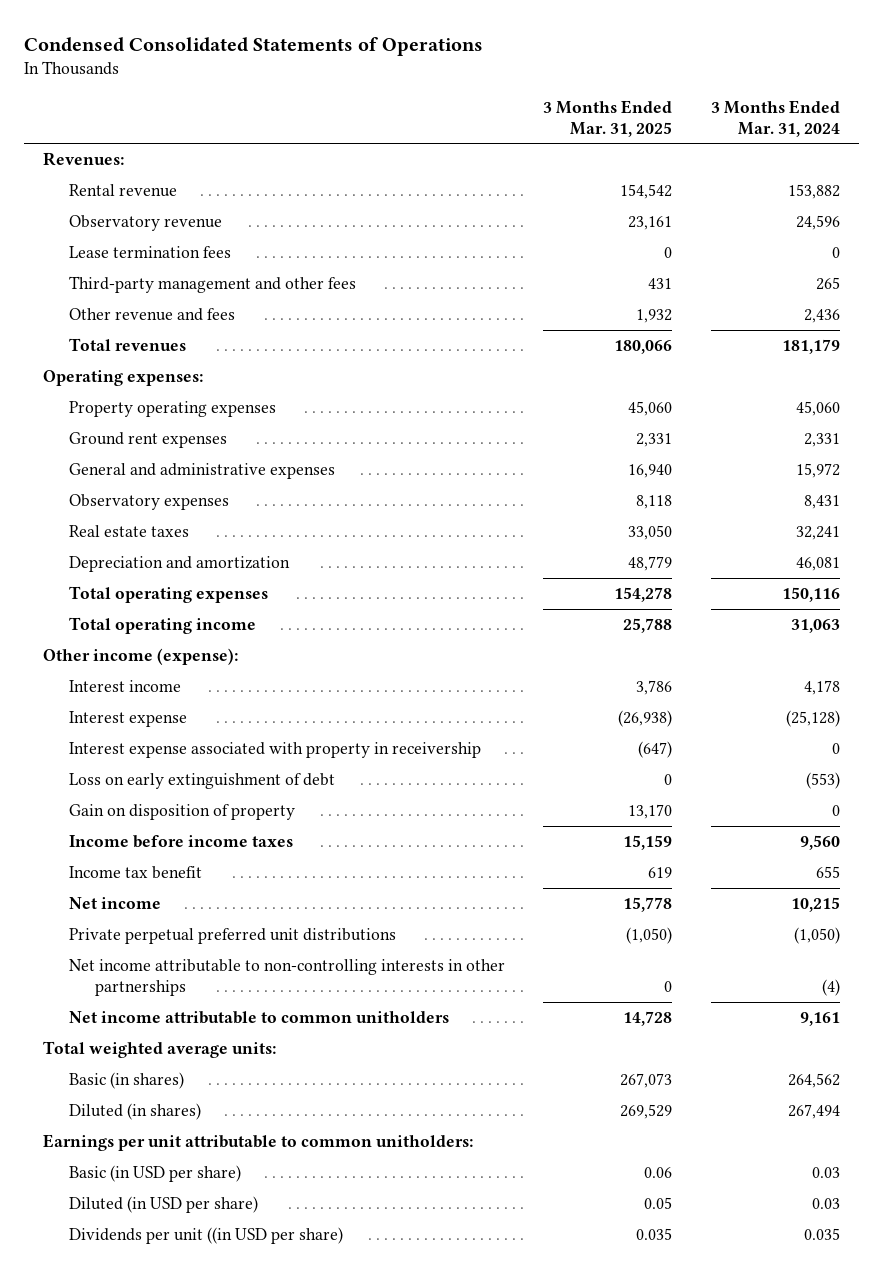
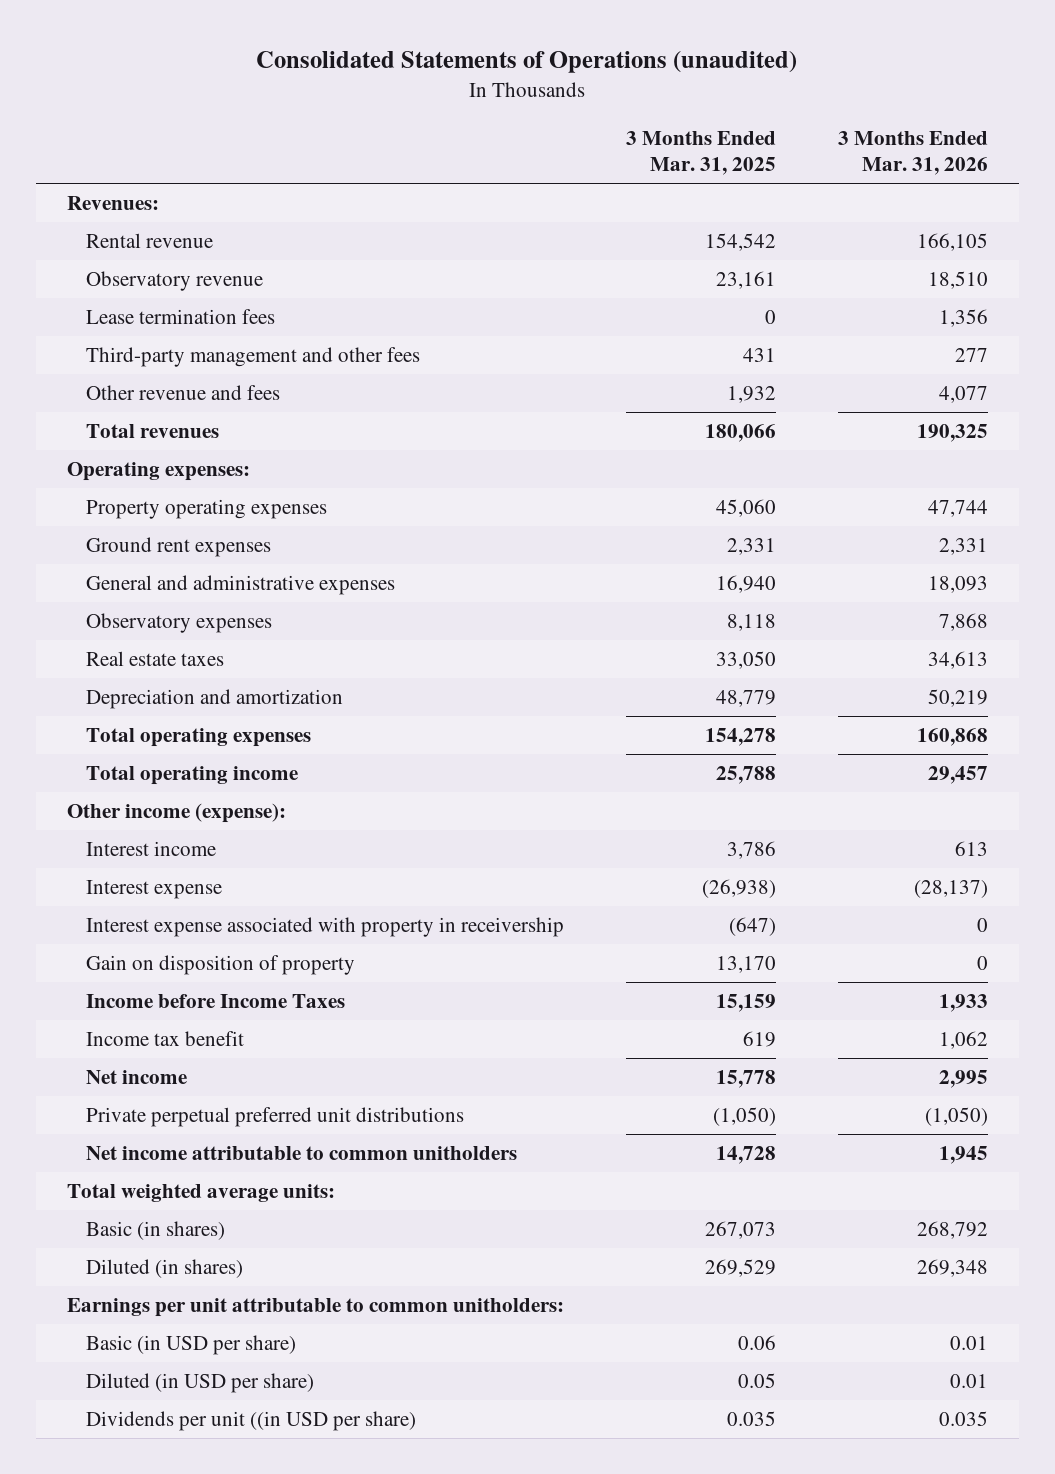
[23,36,483,56] Condensed Consolidated Statements of Operations -> [256,51,798,74] Consolidated Statements of Operations (unaudited)
[711,99,841,137] 3 Months Ended Mar. 31, 2024 -> none
none -> [838,130,989,176] 3 Months Ended Mar. 31, 2026
[68,773,335,790] Loss on early extinguishment of debt -> none
[68,835,293,849] Income before income taxes -> [86,994,346,1009] Income before Income Taxes
[68,959,505,996] Net income attributable to non-controlling interests in other partnerships -> none

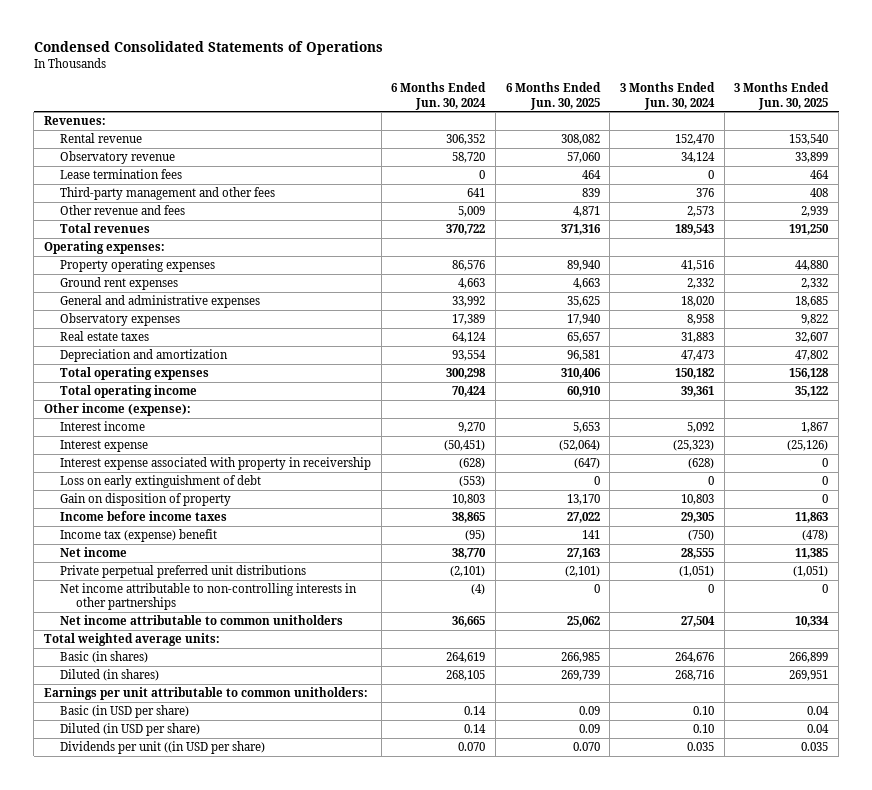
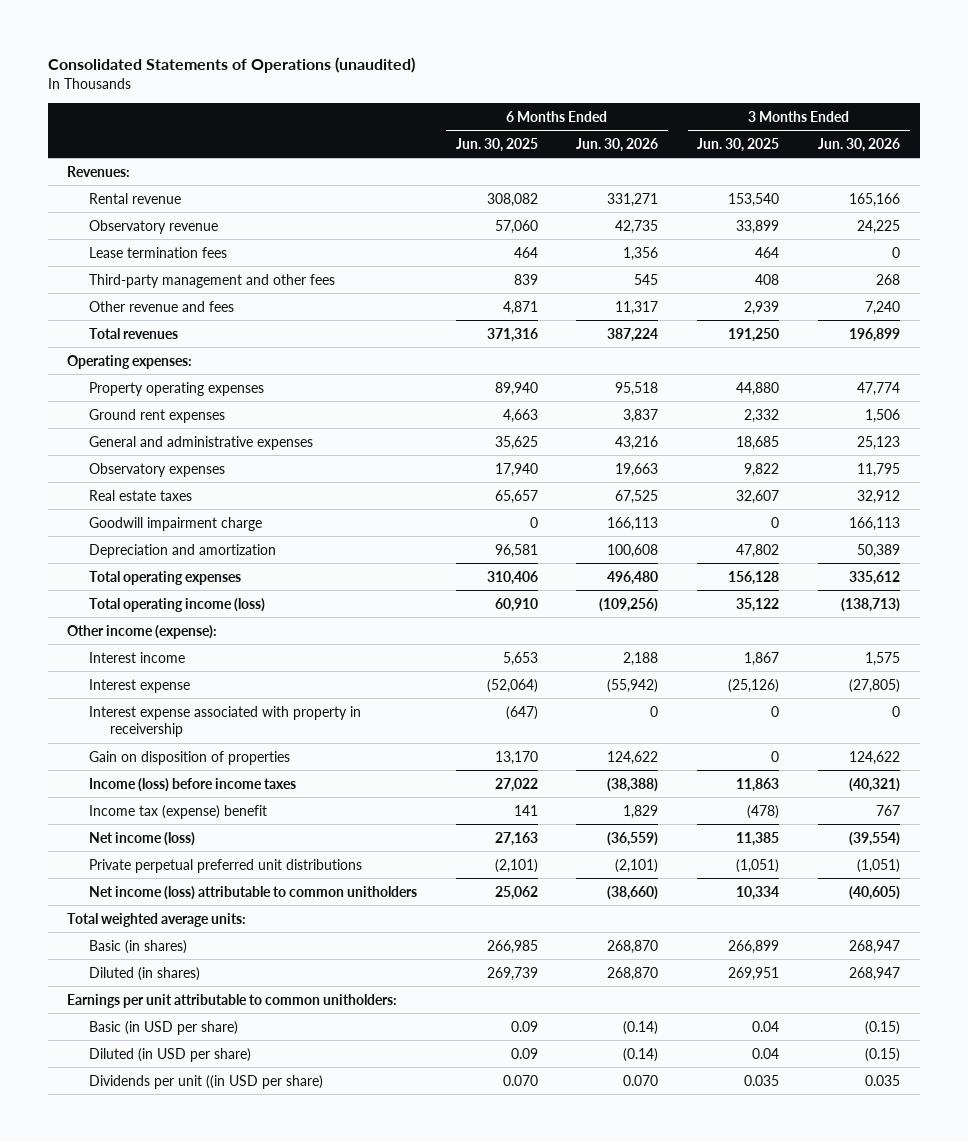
[33,40,383,55] Condensed Consolidated Statements of Operations -> [48,56,416,73] Consolidated Statements of Operations (unaudited)
[391,82,487,110] 6 Months Ended Jun. 30, 2024 -> none
[620,82,716,110] 3 Months Ended Jun. 30, 2024 -> none
none -> [576,137,659,152] Jun. 30, 2026
none -> [818,137,901,152] Jun. 30, 2026
none -> [88,516,262,531] Goodwill impairment charge
[60,384,198,398] Total operating income -> [88,597,265,612] Total operating income (loss)
[60,474,262,488] Loss on early extinguishment of debt -> none
[60,492,232,506] Gain on disposition of property -> [88,750,290,765] Gain on disposition of properties
[60,510,228,521] Income before income taxes -> [88,777,296,792] Income (loss) before income taxes
[60,546,128,557] Net income -> [88,831,195,846] Net income (loss)
[60,582,358,611] Net income attributable to non-controlling interests in other partnerships -> none
[60,614,344,625] Net income attributable to common unitholders -> [88,885,417,900] Net income (loss) attributable to common unitholders

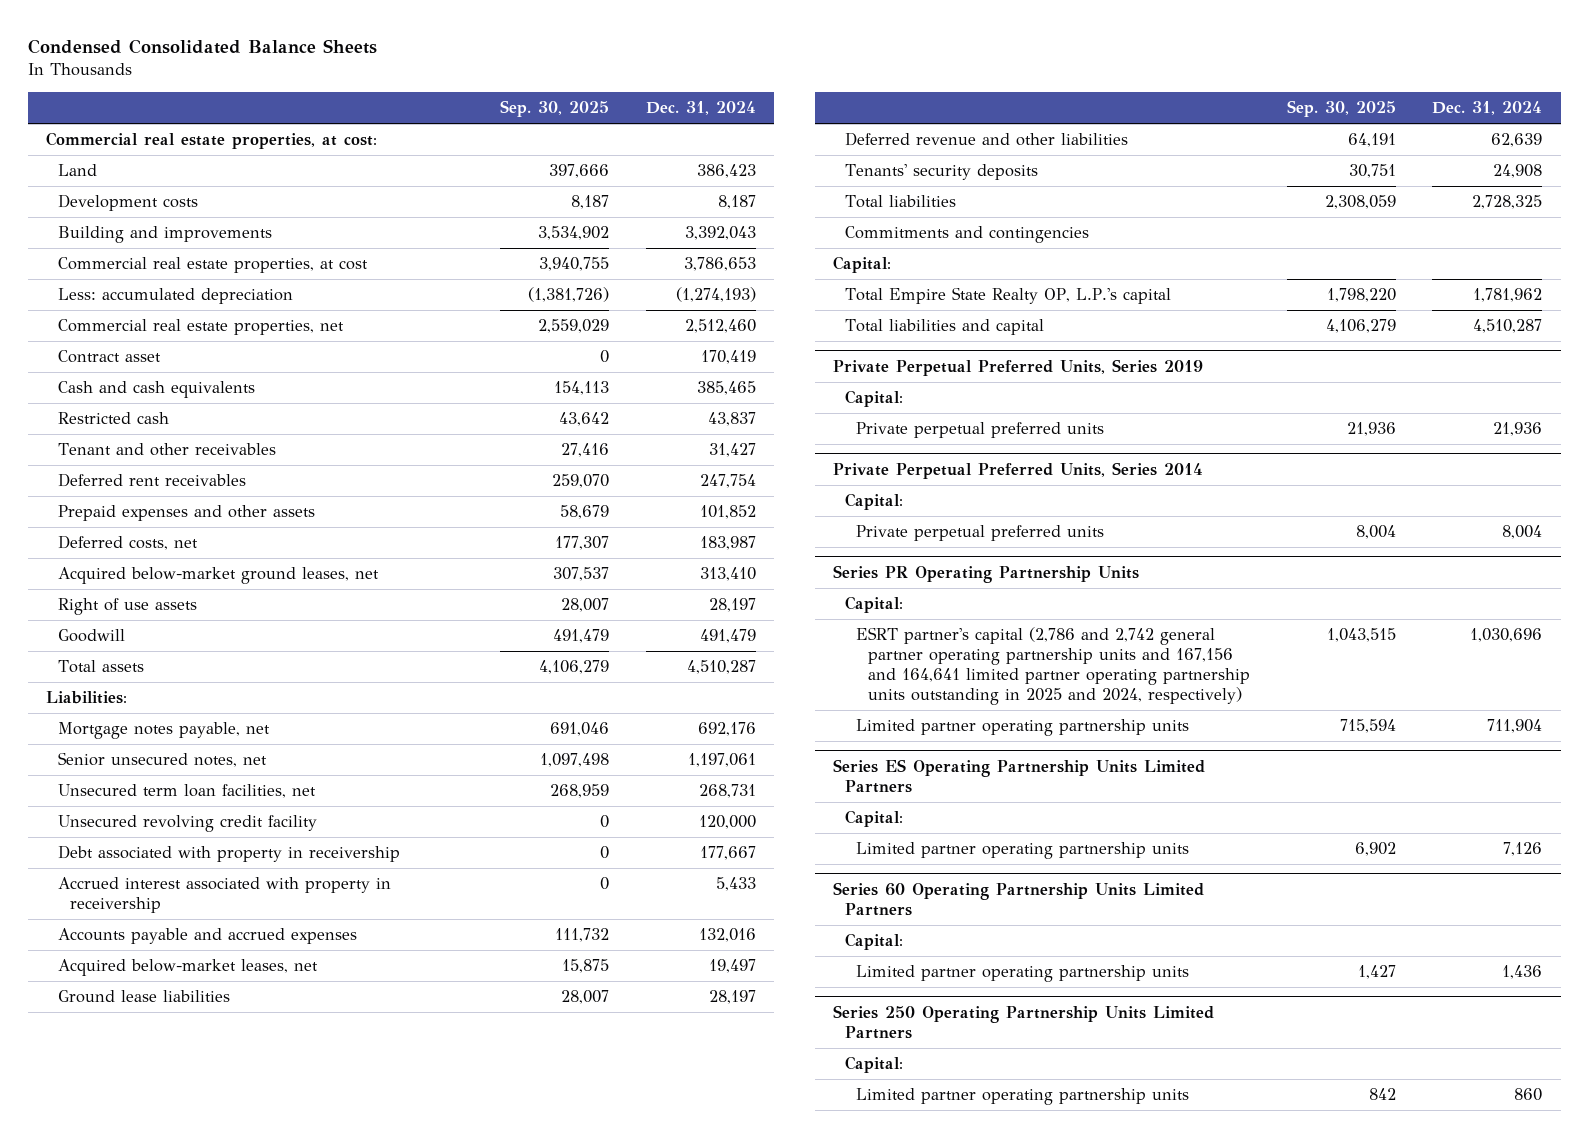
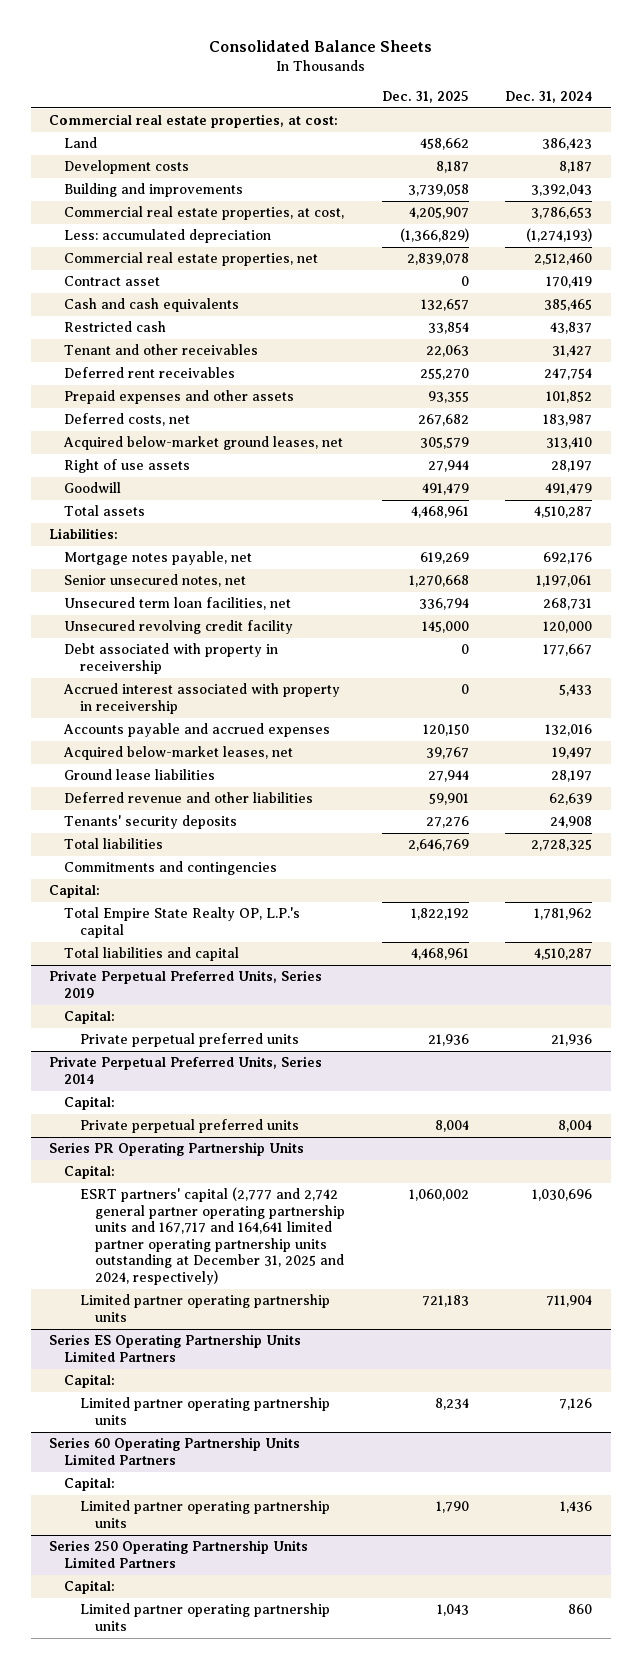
[28,39,378,55] Condensed Consolidated Balance Sheets -> [208,40,432,53] Consolidated Balance Sheets
[500,100,610,118] Sep. 30, 2025 -> none
none -> [381,90,469,103] Dec. 31, 2025
[58,257,369,274] Commercial real estate properties, at cost -> [64,206,345,221] Commercial real estate properties, at cost,
[856,627,1251,706] ESRT partner's capital (2,786 and 2,742 general partner operating partnership units and 167,156 and 164,641 limited partner operating partnership units outstanding in 2025 and 2024, respectively) -> [79,1187,345,1285] ESRT partners' capital (2,777 and 2,742 general partner operating partnership units and 167,717 and 164,641 limited partner operating partnership units outstanding at December 31, 2025 and 2024, respectively)

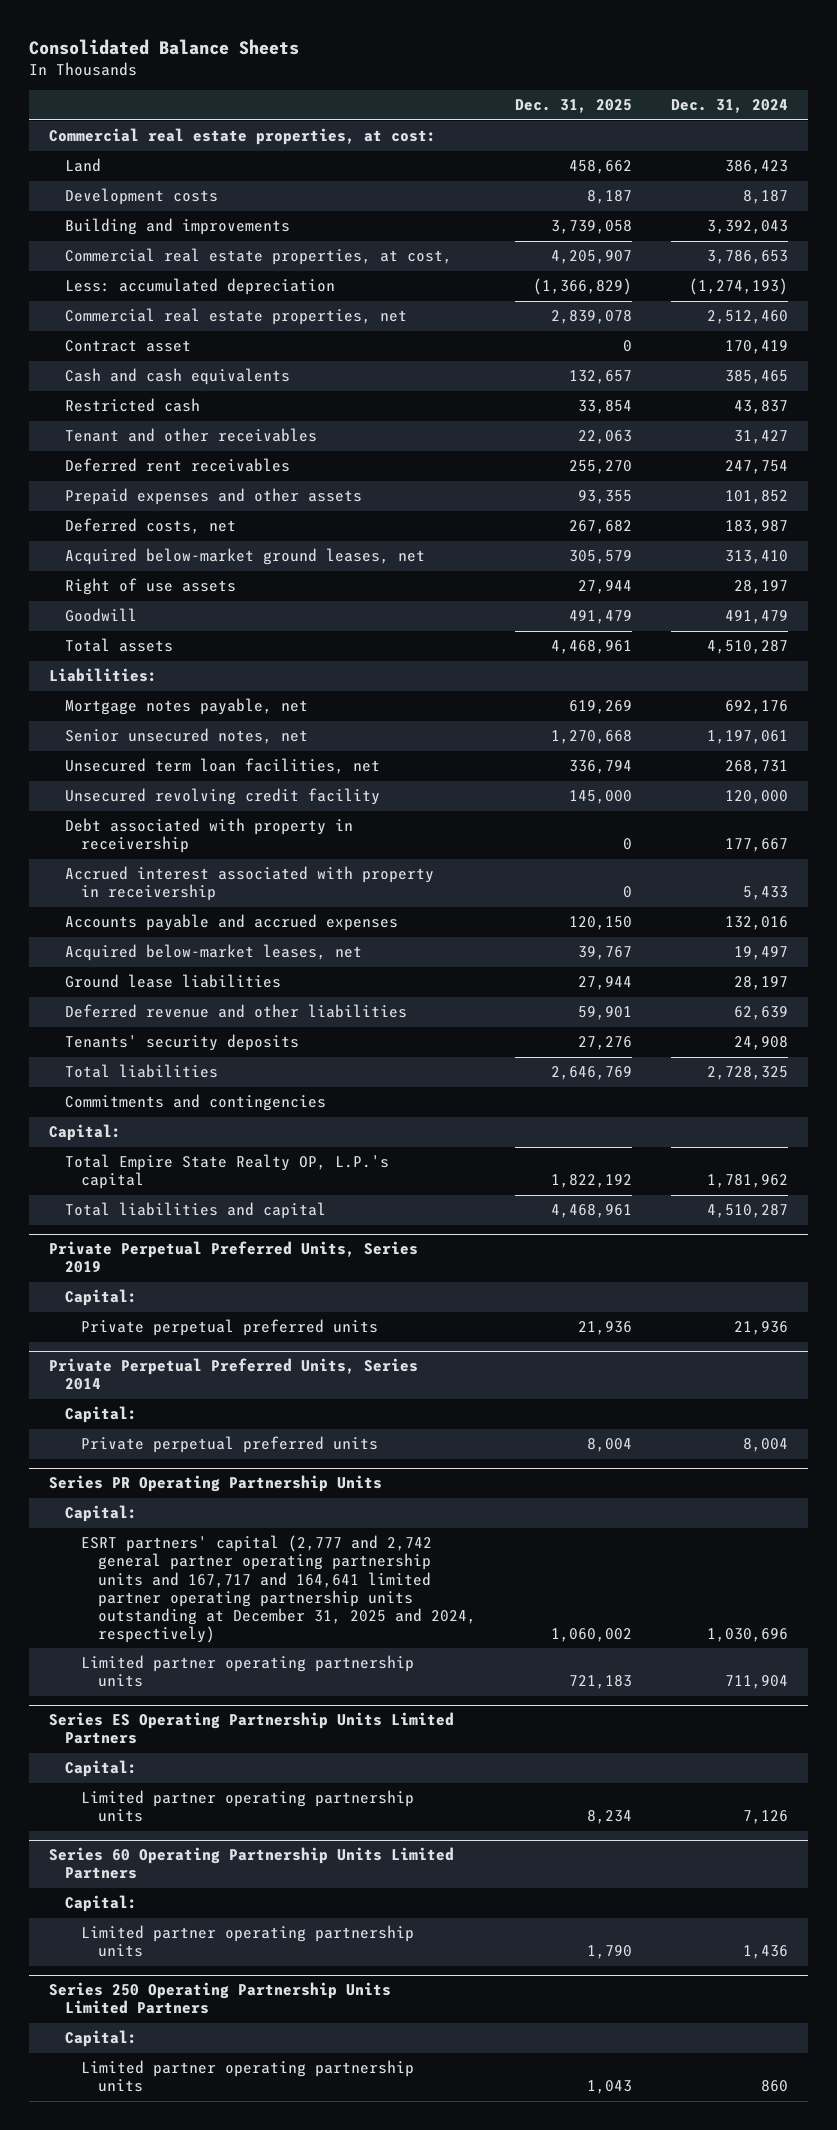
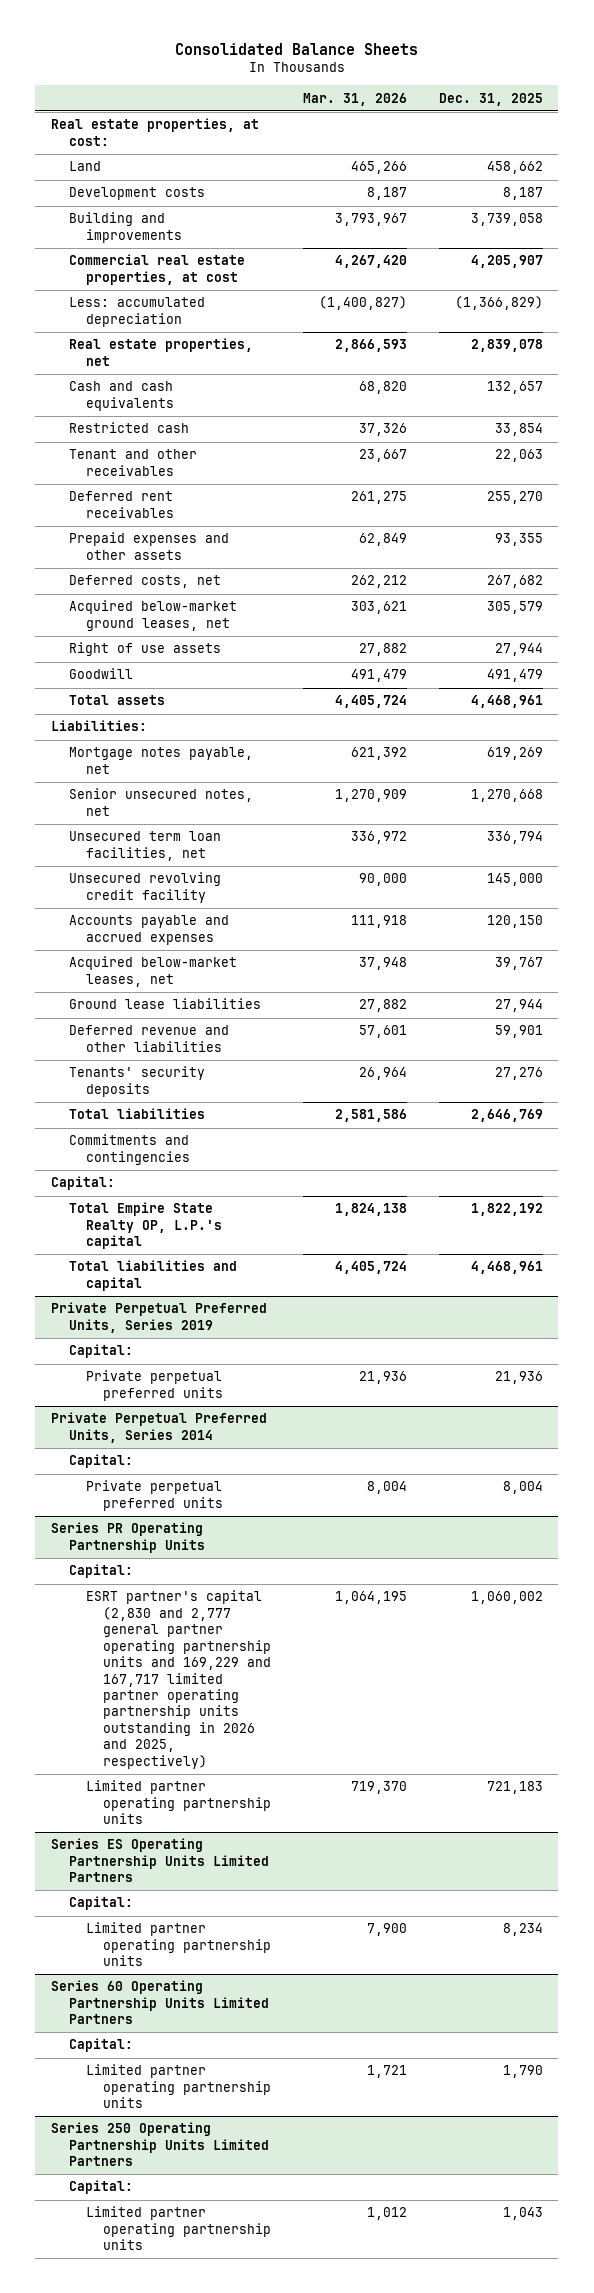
[671,99,789,114] Dec. 31, 2024 -> none
none -> [303,92,408,106] Mar. 31, 2026
[49,128,437,146] Commercial real estate properties, at cost: -> [51,118,260,146] Real estate properties, at cost:
[65,248,453,266] Commercial real estate properties, at cost, -> [68,254,245,285] Commercial real estate properties, at cost
[65,340,192,353] Contract asset -> none
[65,308,408,326] Commercial real estate properties, net -> [68,338,253,366] Real estate properties, net
[65,818,354,854] Debt associated with property in receivership -> none
[65,866,435,902] Accrued interest associated with property in receivership -> none
[81,1535,476,1643] ESRT partners' capital (2,777 and 2,742 general partner operating partnership units and 167,717 and 164,641 limited partner operating partnership units outstanding at December 31, 2025 and 2024, respectively) -> [86,1590,272,1769] ESRT partner's capital (2,830 and 2,777 general partner operating partnership units and 169,229 and 167,717 limited partner operating partnership units outstanding in 2026 and 2025, respectively)

